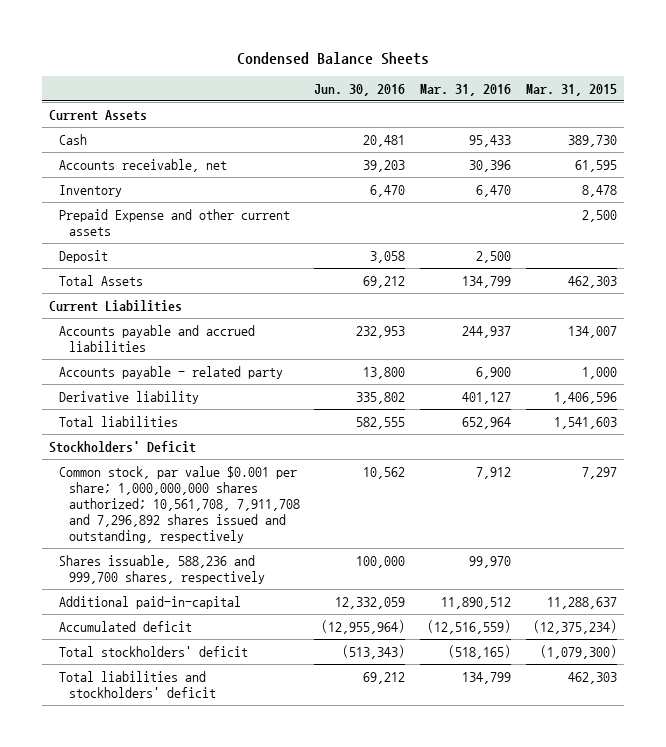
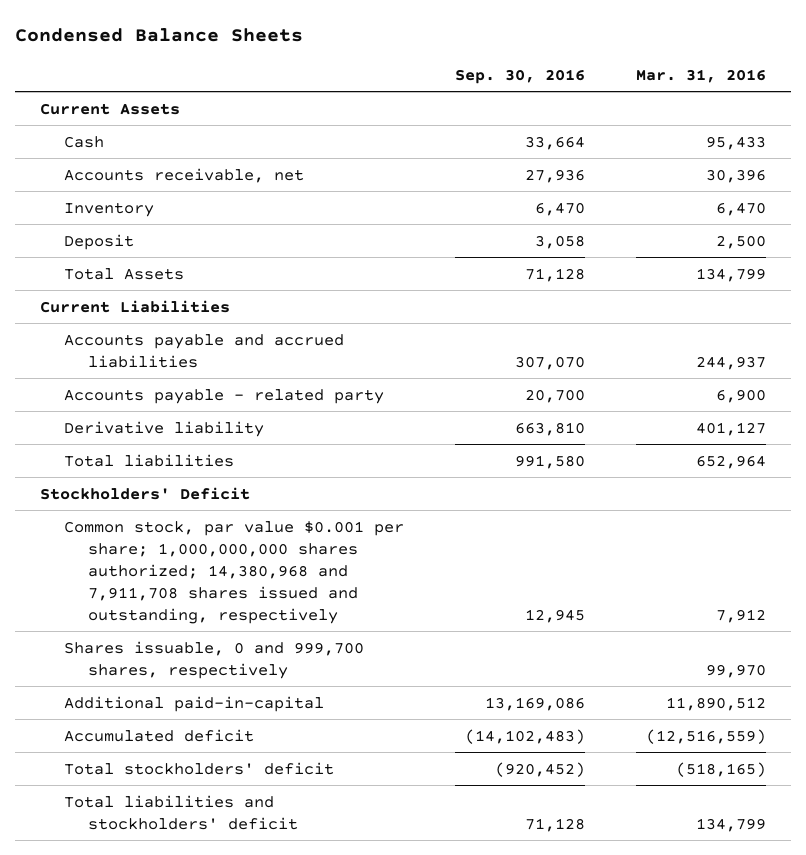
[314,83,406,96] Jun. 30, 2016 -> none
[525,83,617,96] Mar. 31, 2015 -> none
none -> [455,69,586,85] Sep. 30, 2016
[58,208,290,236] Prepaid Expense and other current assets -> none
[58,465,300,543] Common stock, par value $0.001 per share; 1,000,000,000 shares authorized; 10,561,708, 7,911,708 and 7,296,892 shares issued and outstanding, respectively -> [64,520,405,624] Common stock, par value $0.001 per share; 1,000,000,000 shares authorized; 14,380,968 and 7,911,708 shares issued and outstanding, respectively
[58,554,265,584] Shares issuable, 588,236 and 999,700 shares, respectively -> [64,640,365,679] Shares issuable, 0 and 999,700 shares, respectively

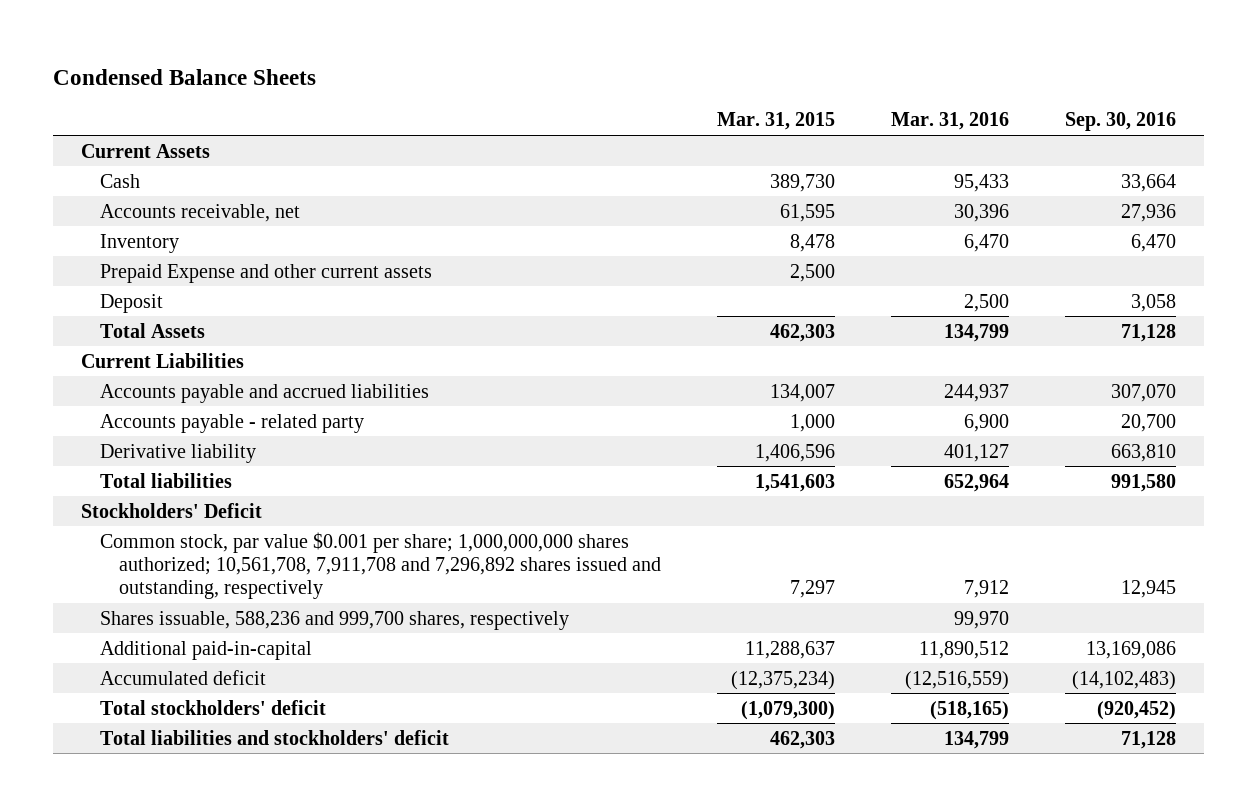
none -> [716,112,835,131] Mar. 31, 2015
none -> [100,263,433,283] Prepaid Expense and other current assets
[64,520,405,624] Common stock, par value $0.001 per share; 1,000,000,000 shares authorized; 14,380,968 and 7,911,708 shares issued and outstanding, respectively -> [100,531,661,600] Common stock, par value $0.001 per share; 1,000,000,000 shares authorized; 10,561,708, 7,911,708 and 7,296,892 shares issued and outstanding, respectively
[64,640,365,679] Shares issuable, 0 and 999,700 shares, respectively -> [100,610,570,630] Shares issuable, 588,236 and 999,700 shares, respectively

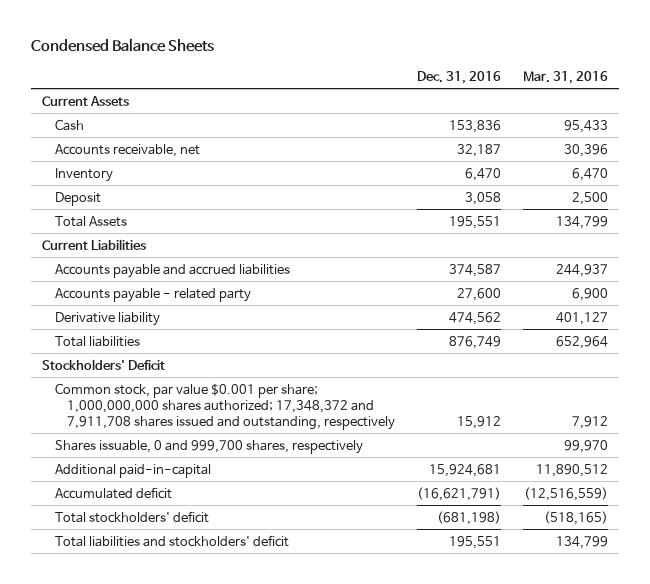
[716,112,835,131] Mar. 31, 2015 -> none
[1064,112,1176,132] Sep. 30, 2016 -> none
none -> [417,71,502,85] Dec. 31, 2016
[100,263,433,283] Prepaid Expense and other current assets -> none
[100,531,661,600] Common stock, par value $0.001 per share; 1,000,000,000 shares authorized; 10,561,708, 7,911,708 and 7,296,892 shares issued and outstanding, respectively -> [54,382,396,430] Common stock, par value $0.001 per share; 1,000,000,000 shares authorized; 17,348,372 and 7,911,708 shares issued and outstanding, respectively
[100,610,570,630] Shares issuable, 588,236 and 999,700 shares, respectively -> [54,439,363,454] Shares issuable, 0 and 999,700 shares, respectively

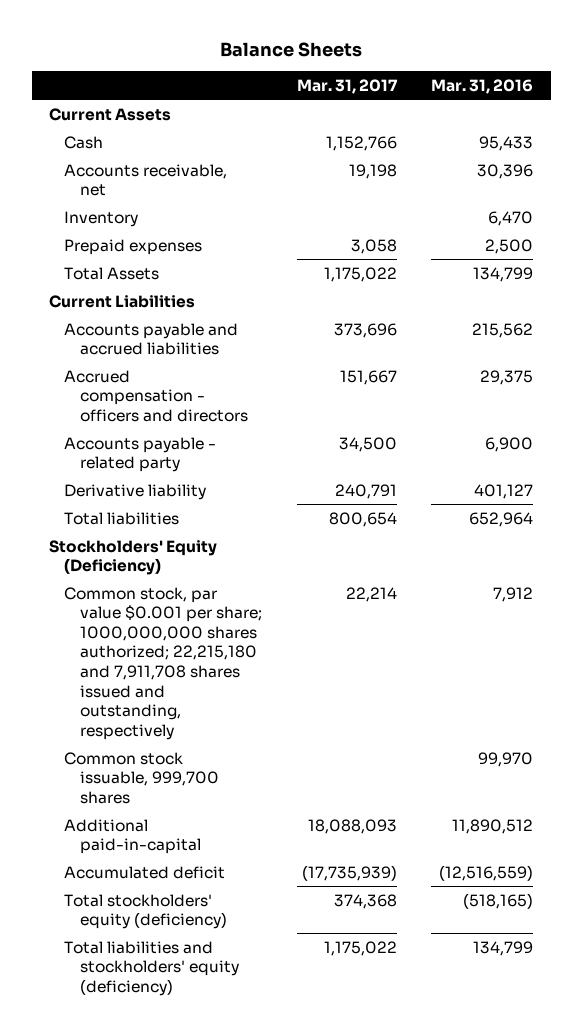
[30,38,214,53] Condensed Balance Sheets -> [220,41,363,57] Balance Sheets
[417,71,502,85] Dec. 31, 2016 -> none
none -> [296,79,398,95] Mar. 31, 2017
[54,191,101,206] Deposit -> none
none -> [64,238,203,255] Prepaid expenses
[556,263,609,277] 244,937 -> [472,322,534,338] 215,562
none -> [64,369,248,422] Accrued compensation - officers and directors
[41,358,165,370] Stockholders' Deficit -> [49,539,218,576] Stockholders' Equity (Deficiency)
[54,382,396,430] Common stock, par value $0.001 per share; 1,000,000,000 shares authorized; 17,348,372 and 7,911,708 shares issued and outstanding, respectively -> [64,586,262,740] Common stock, par value $0.001 per share; 1000,000,000 shares authorized; 22,215,180 and 7,911,708 shares issued and outstanding, respectively
[54,439,363,454] Shares issuable, 0 and 999,700 shares, respectively -> [64,751,219,804] Common stock issuable, 999,700 shares
[54,510,209,523] Total stockholders' deficit -> [64,893,227,930] Total stockholders' equity (deficiency)
[54,534,289,547] Total liabilities and stockholders' deficit -> [64,940,239,996] Total liabilities and stockholders' equity (deficiency)

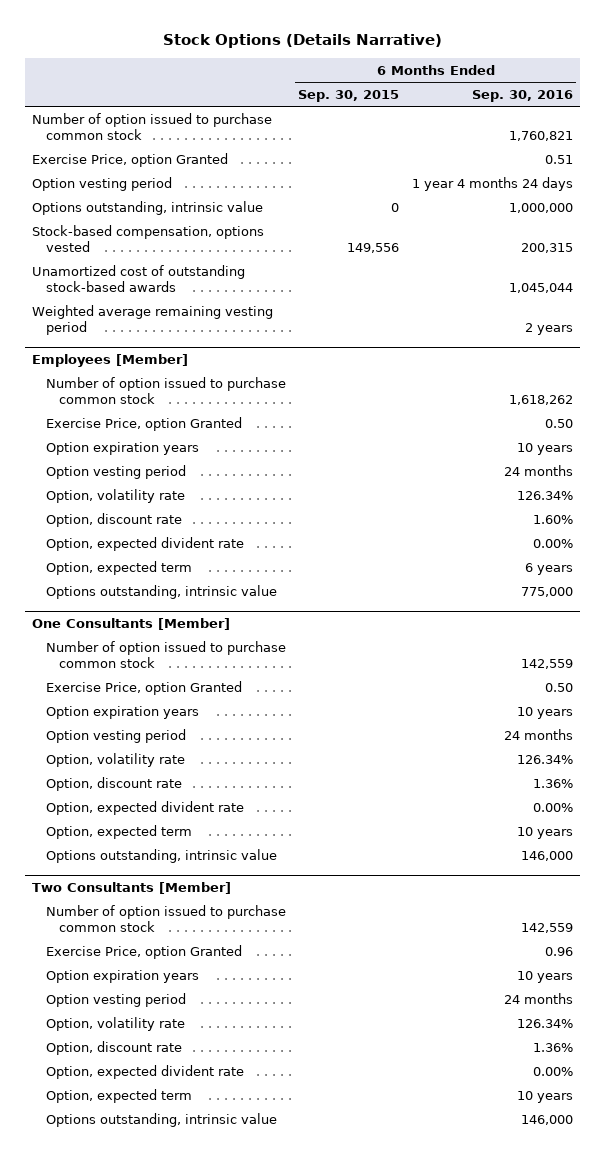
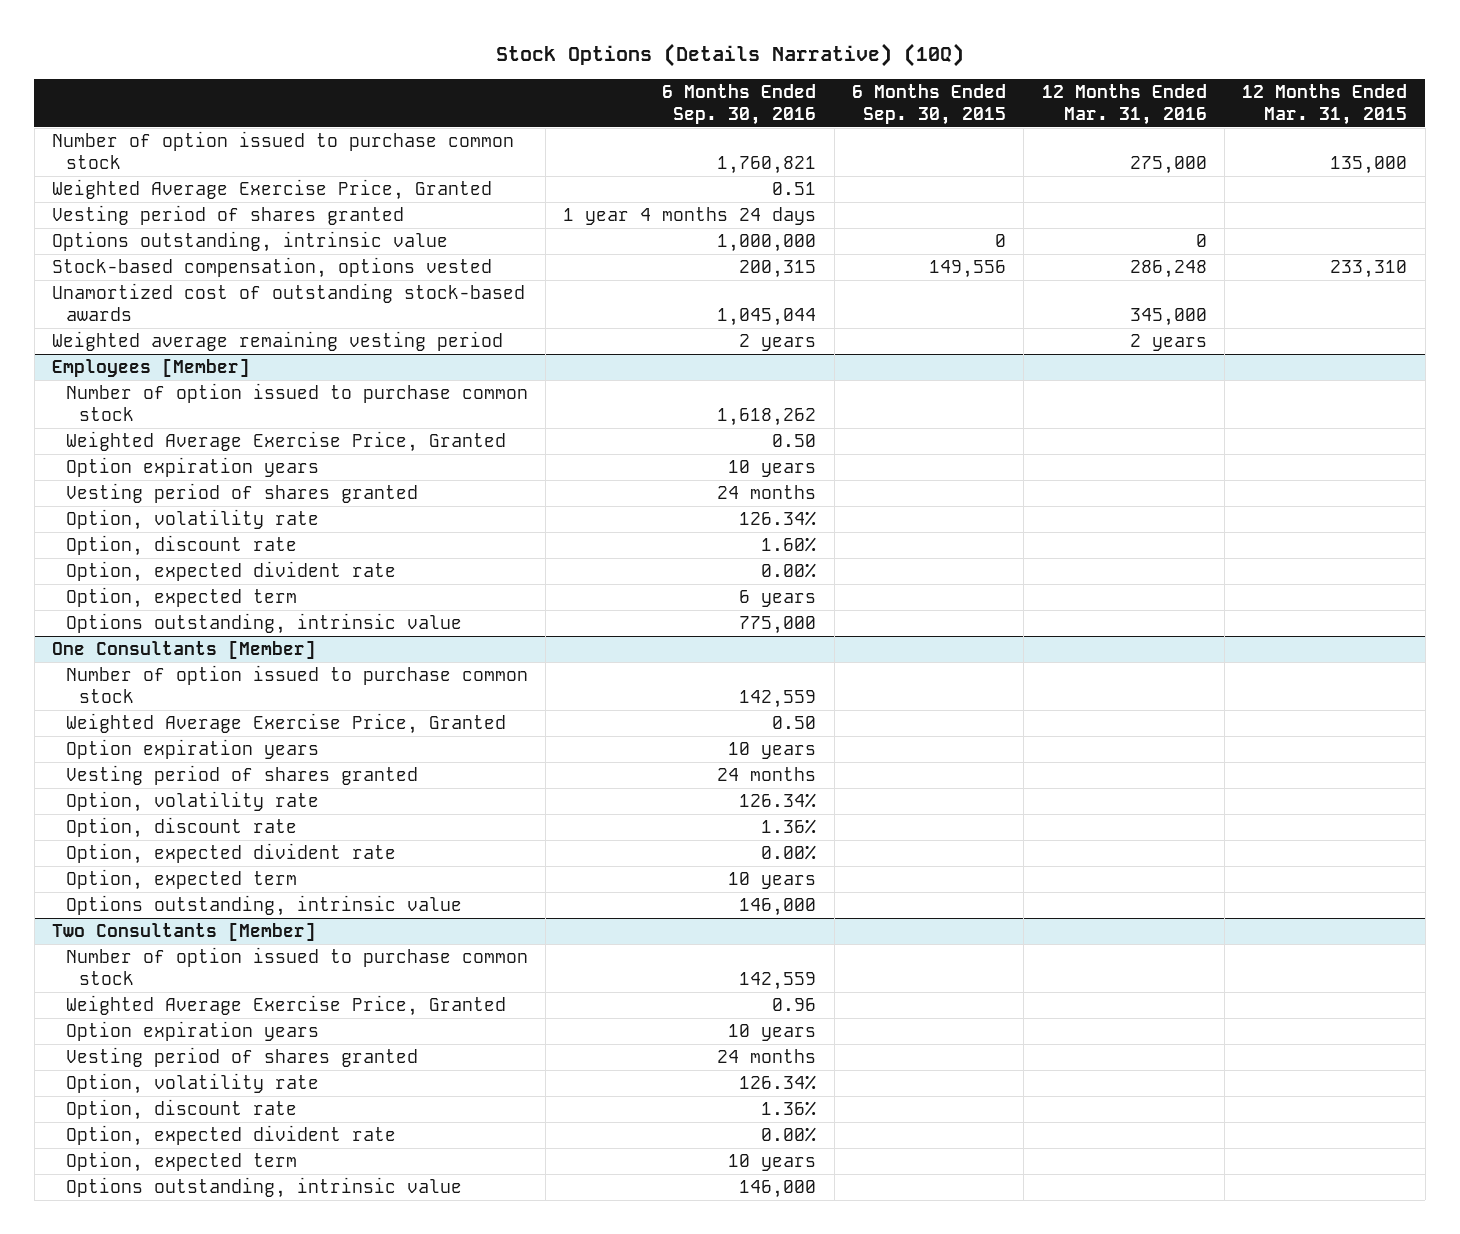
[162,34,442,49] Stock Options (Details Narrative) -> [495,43,964,68] Stock Options (Details Narrative) (10Q)
none -> [1041,84,1207,125] 12 Months Ended Mar. 31, 2016
none -> [1242,84,1408,125] 12 Months Ended Mar. 31, 2015
[31,152,228,167] Exercise Price, option Granted -> [52,179,493,201] Weighted Average Exercise Price, Granted
[31,176,172,191] Option vesting period -> [52,205,405,226] Vesting period of shares granted
[45,416,242,431] Exercise Price, option Granted -> [65,431,506,453] Weighted Average Exercise Price, Granted
[45,464,186,479] Option vesting period -> [65,483,418,504] Vesting period of shares granted
[45,680,242,695] Exercise Price, option Granted -> [65,713,506,735] Weighted Average Exercise Price, Granted
[45,728,186,743] Option vesting period -> [65,765,418,786] Vesting period of shares granted
[45,944,242,959] Exercise Price, option Granted -> [65,995,506,1017] Weighted Average Exercise Price, Granted
[45,992,186,1007] Option vesting period -> [65,1047,418,1068] Vesting period of shares granted

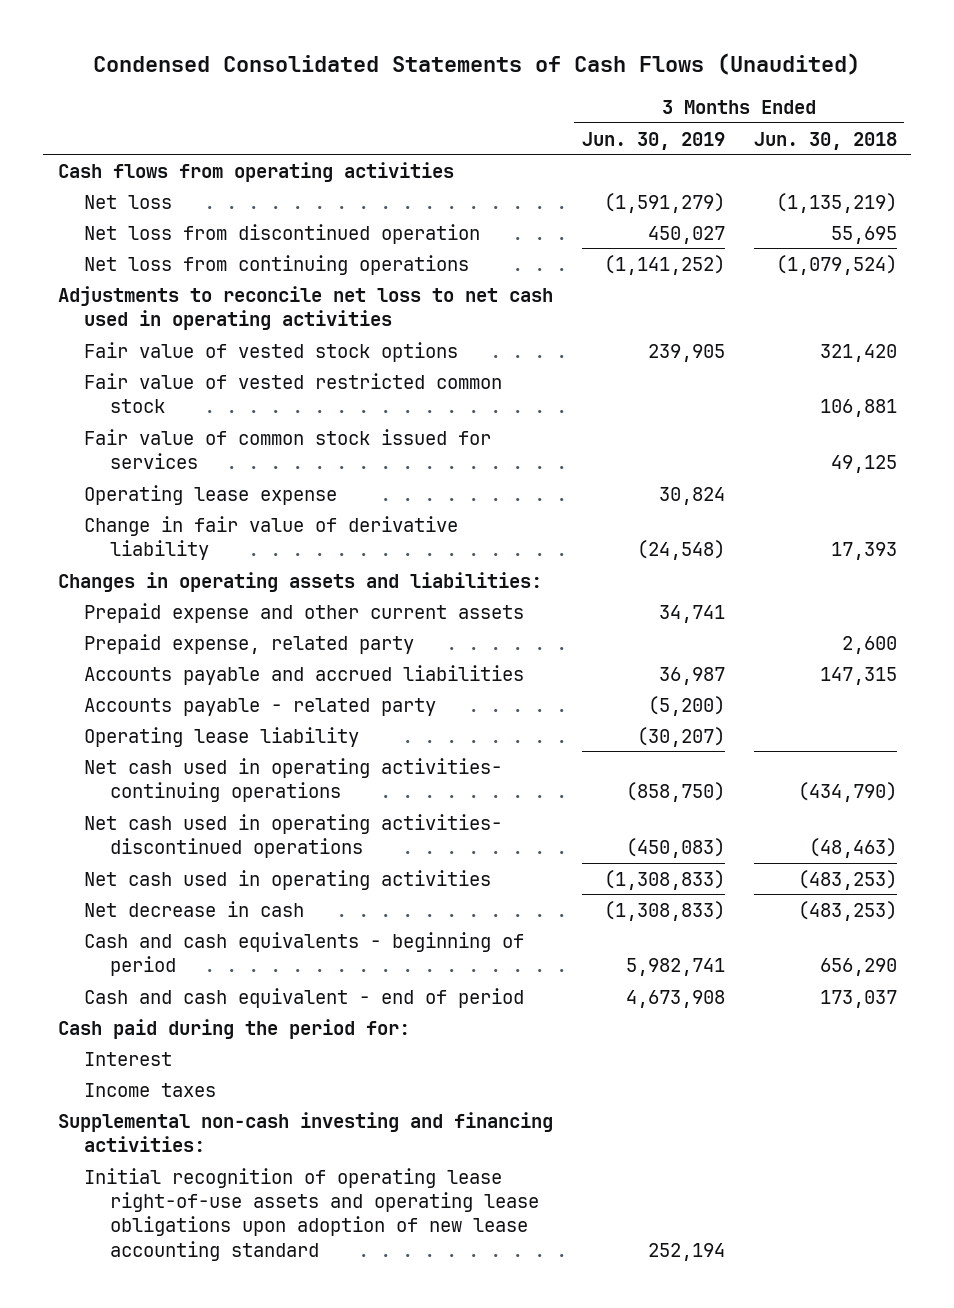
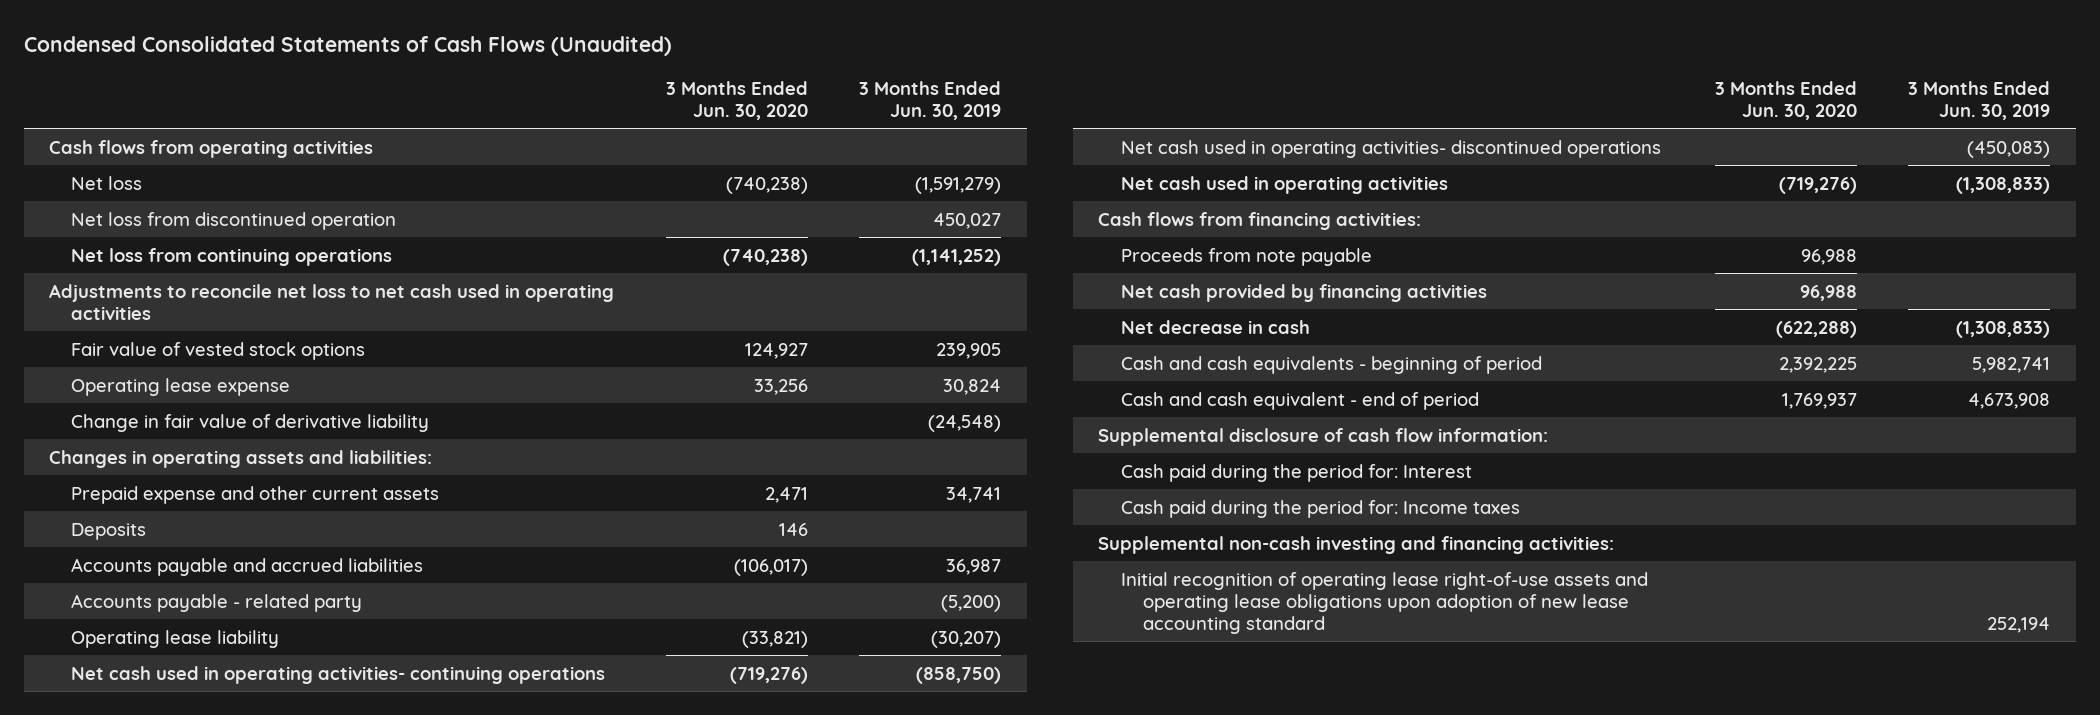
[753,131,897,150] Jun. 30, 2018 -> none
none -> [665,80,808,120] 3 Months Ended Jun. 30, 2020
[83,372,502,414] Fair value of vested restricted common stock -> none
[83,428,491,470] Fair value of common stock issued for services -> none
[83,633,414,654] Prepaid expense, related party -> none
none -> [71,522,147,540] Deposits
none -> [1098,211,1422,230] Cash flows from financing activities:
none -> [1120,247,1372,266] Proceeds from note payable
none -> [1120,283,1487,302] Net cash provided by financing activities
[57,1018,410,1039] Cash paid during the period for: -> none
none -> [1098,427,1549,446] Supplemental disclosure of cash flow information:
[83,1051,172,1066] Interest -> [1120,463,1472,482] Cash paid during the period for: Interest
[83,1082,216,1097] Income taxes -> [1120,499,1520,518] Cash paid during the period for: Income taxes

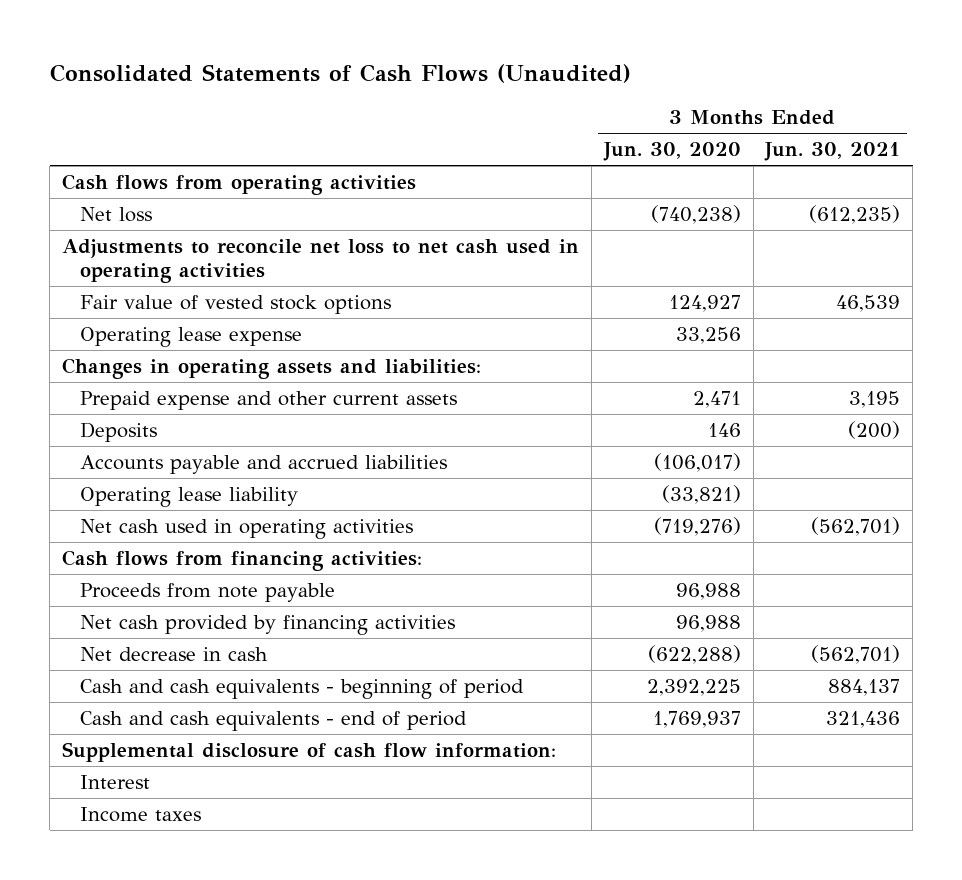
[23,35,672,56] Condensed Consolidated Statements of Cash Flows (Unaudited) -> [49,64,631,84] Consolidated Statements of Cash Flows (Unaudited)
[859,80,1002,120] 3 Months Ended Jun. 30, 2019 -> none
none -> [764,142,901,162] Jun. 30, 2021
[71,211,397,230] Net loss from discontinued operation -> none
[71,247,393,266] Net loss from continuing operations -> none
[71,413,430,432] Change in fair value of derivative liability -> none
[71,593,363,612] Accounts payable - related party -> none
[71,665,606,684] Net cash used in operating activities- continuing operations -> none
[1120,139,1661,158] Net cash used in operating activities- discontinued operations -> none
[1120,391,1479,410] Cash and cash equivalent - end of period -> [79,710,467,731] Cash and cash equivalents - end of period
[1098,535,1615,554] Supplemental non-cash investing and financing activities: -> none
[1120,571,1648,634] Initial recognition of operating lease right-of-use assets and operating lease obligations upon adoption of new lease accounting standard -> none
[1120,463,1472,482] Cash paid during the period for: Interest -> [79,774,150,789] Interest
[1120,499,1520,518] Cash paid during the period for: Income taxes -> [79,806,201,822] Income taxes

